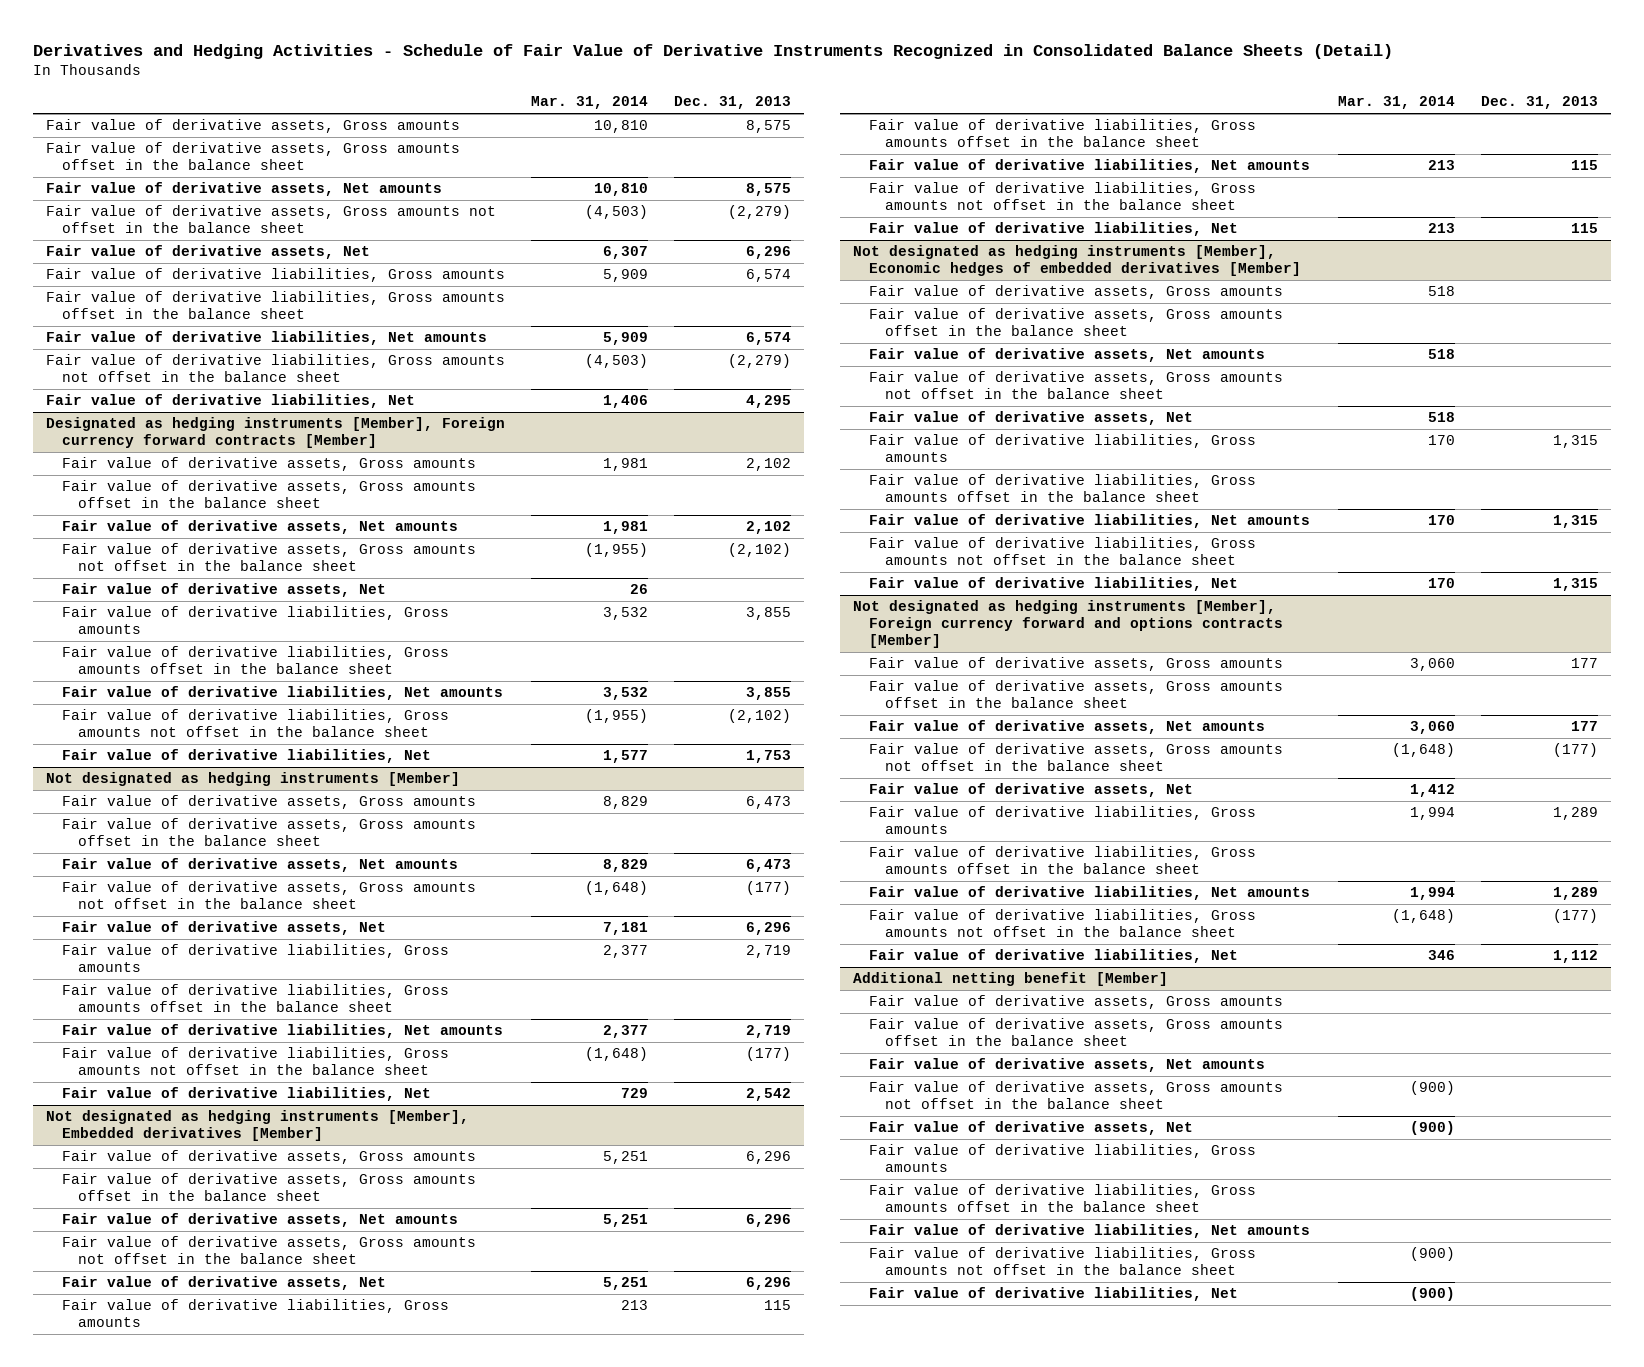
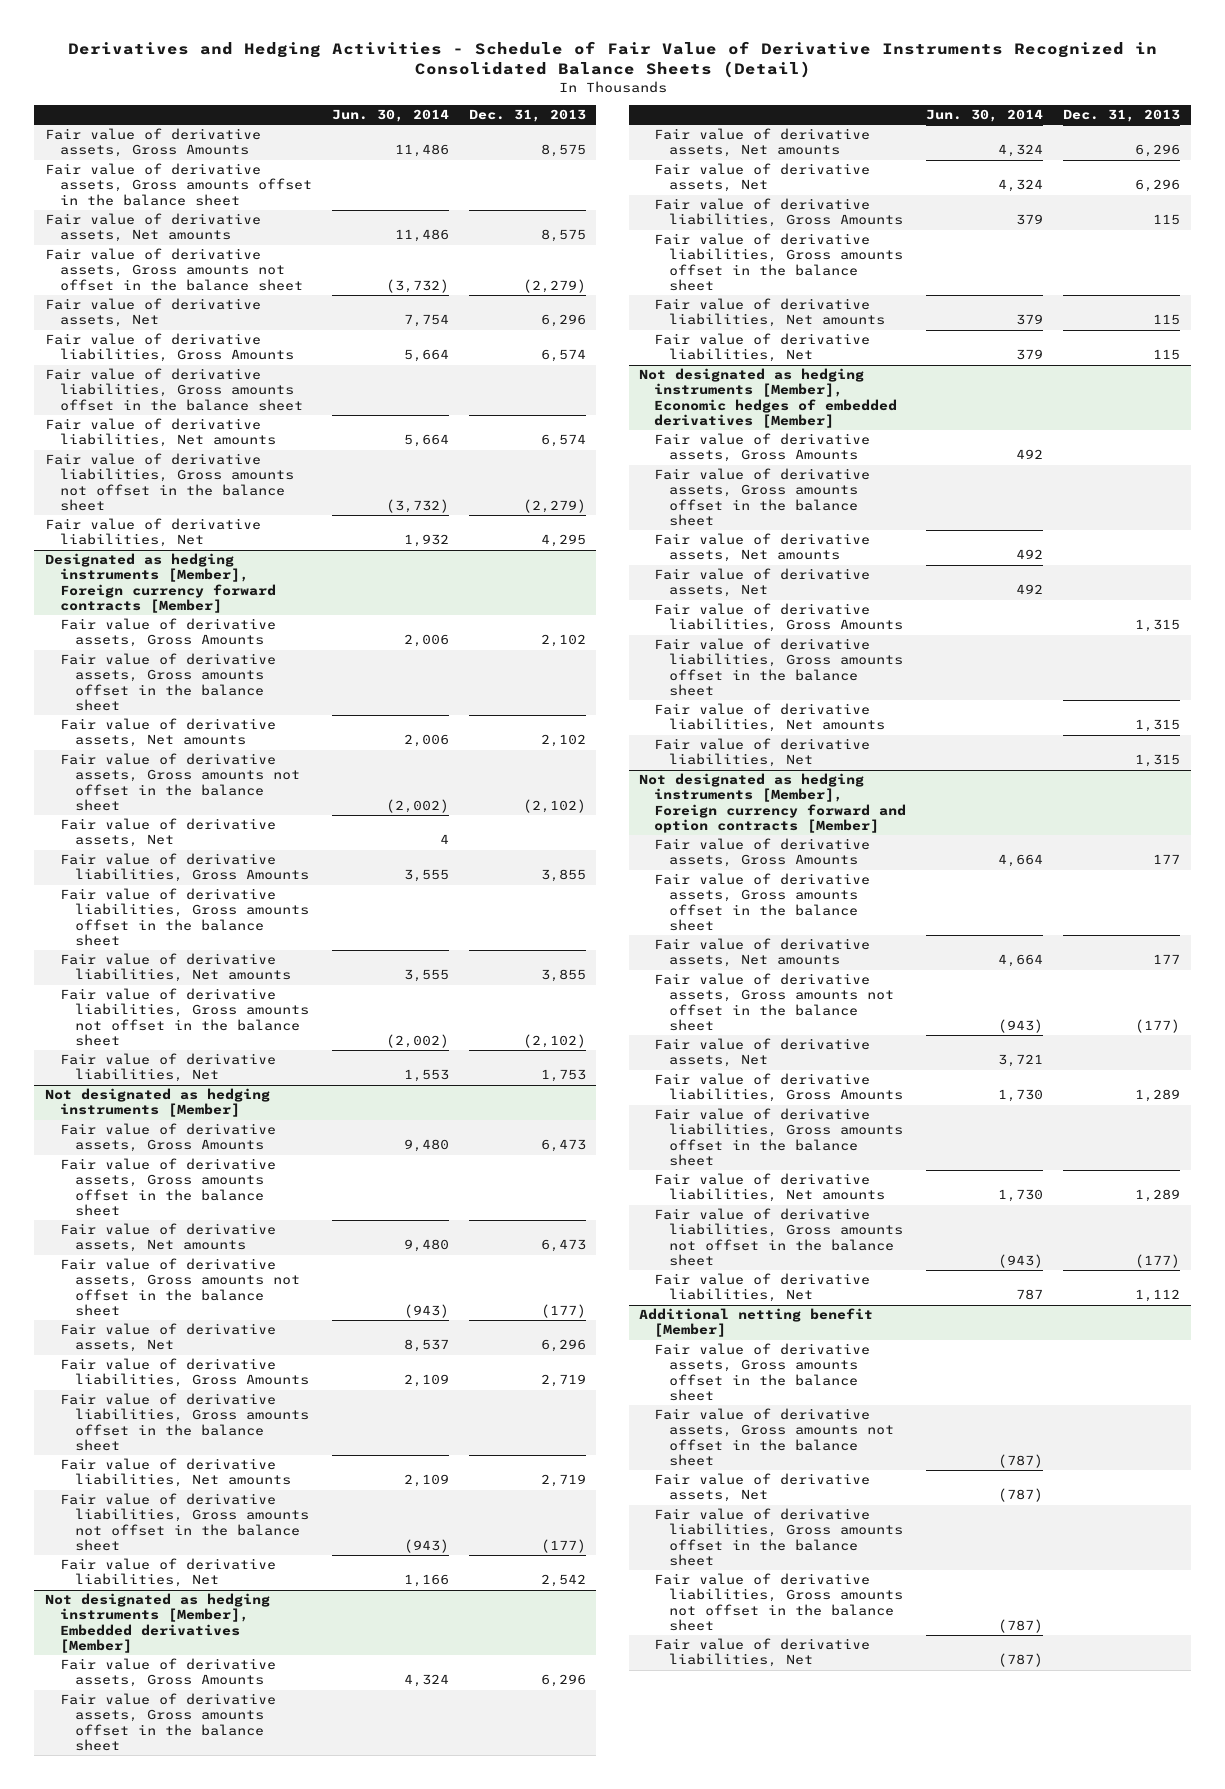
[530,96,648,110] Mar. 31, 2014 -> none
none -> [332,108,450,122] Jun. 30, 2014
[46,119,461,134] Fair value of derivative assets, Gross amounts -> [44,128,261,158] Fair value of derivative assets, Gross Amounts
[46,268,506,283] Fair value of derivative liabilities, Gross amounts -> [44,333,294,363] Fair value of derivative liabilities, Gross Amounts
[62,457,477,472] Fair value of derivative assets, Gross amounts -> [59,618,276,648] Fair value of derivative assets, Gross Amounts
[62,606,450,635] Fair value of derivative liabilities, Gross amounts -> [59,853,310,883] Fair value of derivative liabilities, Gross Amounts
[62,795,477,810] Fair value of derivative assets, Gross amounts -> [59,1123,276,1153] Fair value of derivative assets, Gross Amounts
[62,944,450,973] Fair value of derivative liabilities, Gross amounts -> [59,1358,310,1388] Fair value of derivative liabilities, Gross Amounts
[62,1150,477,1165] Fair value of derivative assets, Gross amounts -> [59,1658,276,1688] Fair value of derivative assets, Gross Amounts
[62,1236,477,1265] Fair value of derivative assets, Gross amounts not offset in the balance sheet -> none
[62,1299,450,1328] Fair value of derivative liabilities, Gross amounts -> [654,198,904,228] Fair value of derivative liabilities, Gross Amounts
[869,182,1257,211] Fair value of derivative liabilities, Gross amounts not offset in the balance sheet -> none
[869,285,1284,300] Fair value of derivative assets, Gross amounts -> [654,433,871,463] Fair value of derivative assets, Gross Amounts
[869,371,1284,400] Fair value of derivative assets, Gross amounts not offset in the balance sheet -> none
[869,434,1257,463] Fair value of derivative liabilities, Gross amounts -> [654,603,904,633] Fair value of derivative liabilities, Gross Amounts
[869,537,1257,566] Fair value of derivative liabilities, Gross amounts not offset in the balance sheet -> none
[853,600,1284,649] Not designated as hedging instruments [Member], Foreign currency forward and options contracts [Member] -> [638,773,907,833] Not designated as hedging instruments [Member], Foreign currency forward and option contracts [Member]
[869,657,1284,672] Fair value of derivative assets, Gross amounts -> [654,838,871,868] Fair value of derivative assets, Gross Amounts
[869,806,1257,835] Fair value of derivative liabilities, Gross amounts -> [654,1073,904,1103] Fair value of derivative liabilities, Gross Amounts
[869,995,1284,1010] Fair value of derivative assets, Gross amounts -> none
[869,1058,1266,1073] Fair value of derivative assets, Net amounts -> none
[869,1144,1257,1173] Fair value of derivative liabilities, Gross amounts -> none
[869,1224,1311,1239] Fair value of derivative liabilities, Net amounts -> none

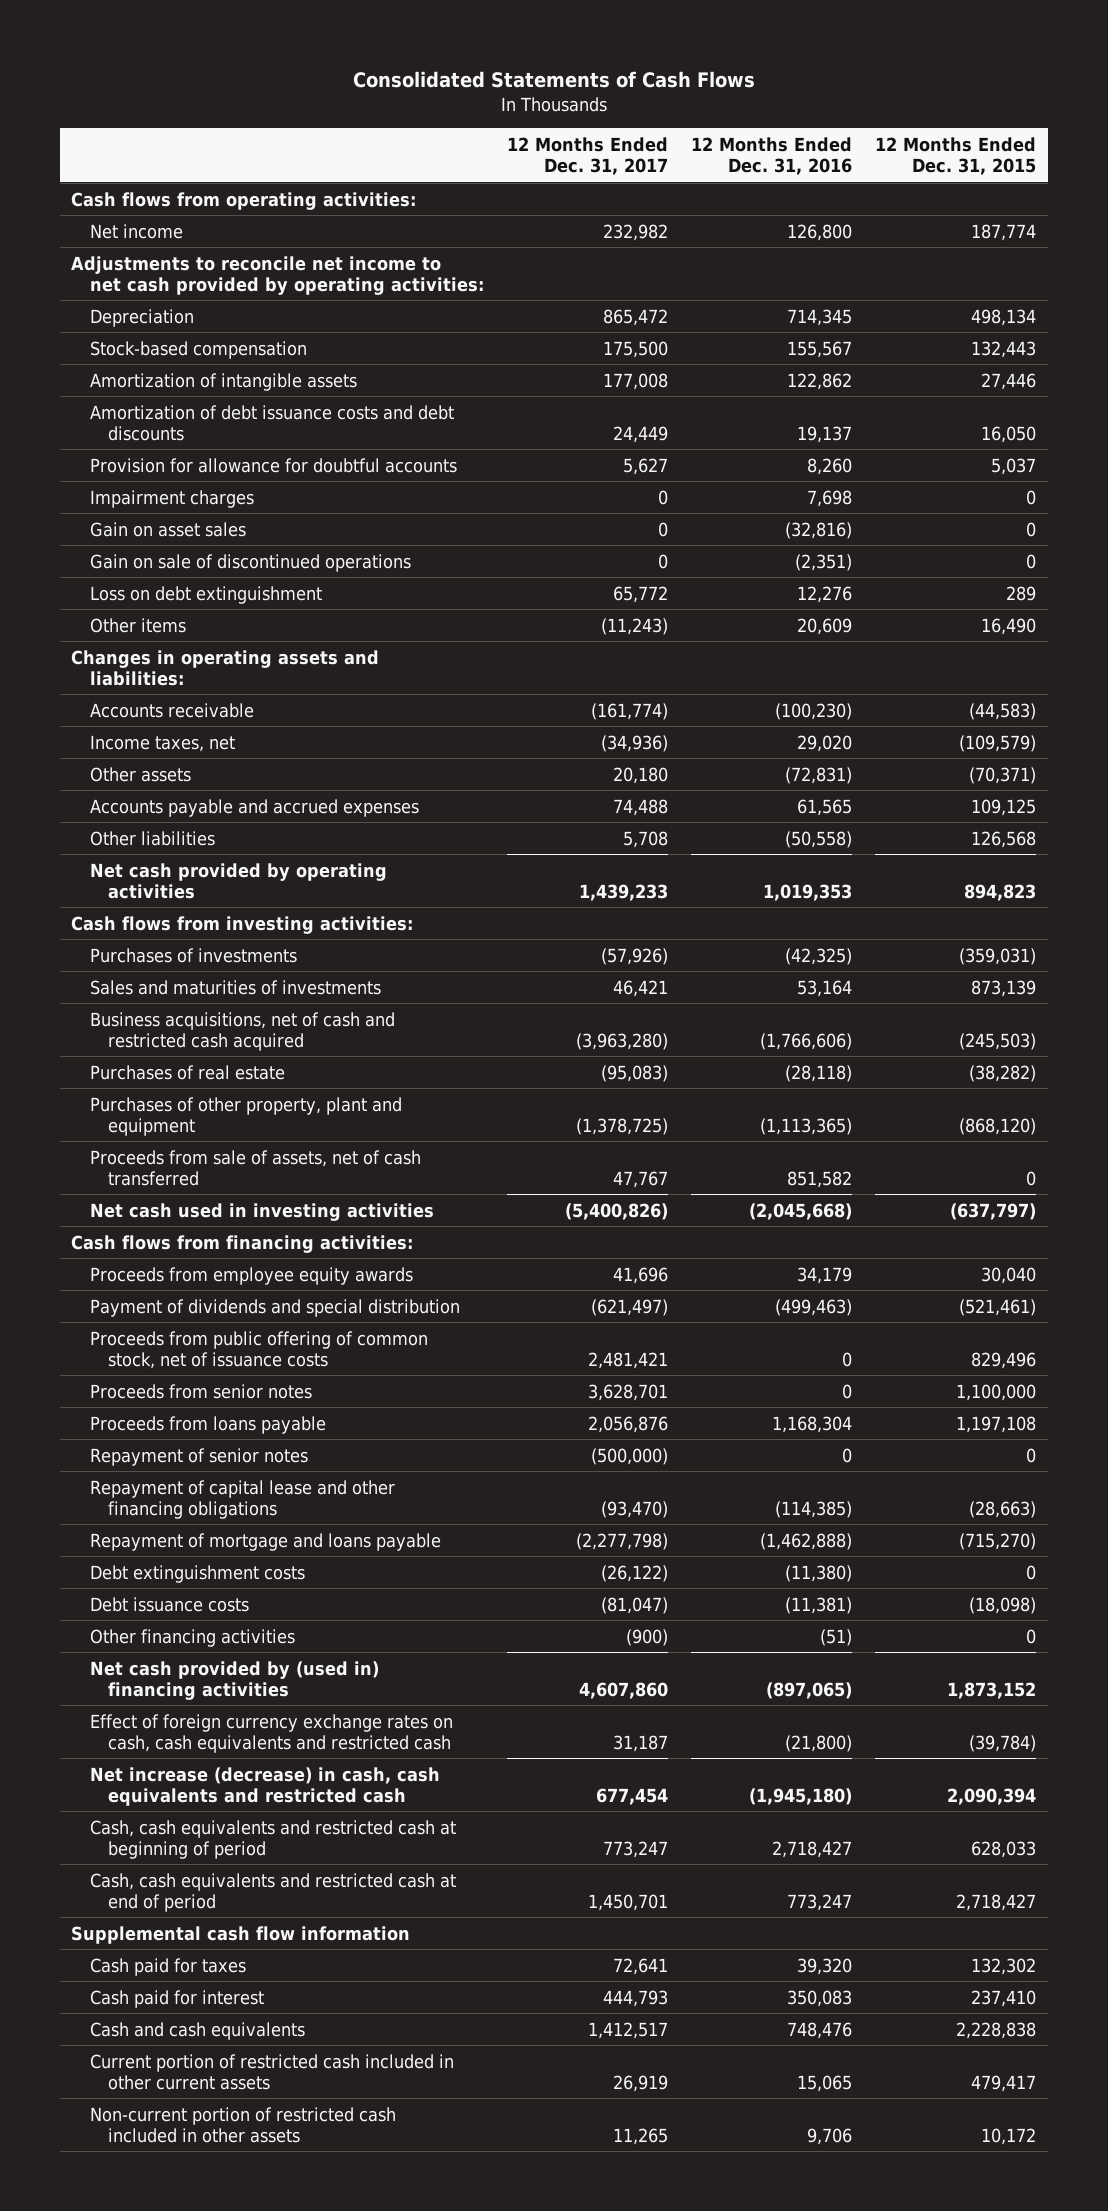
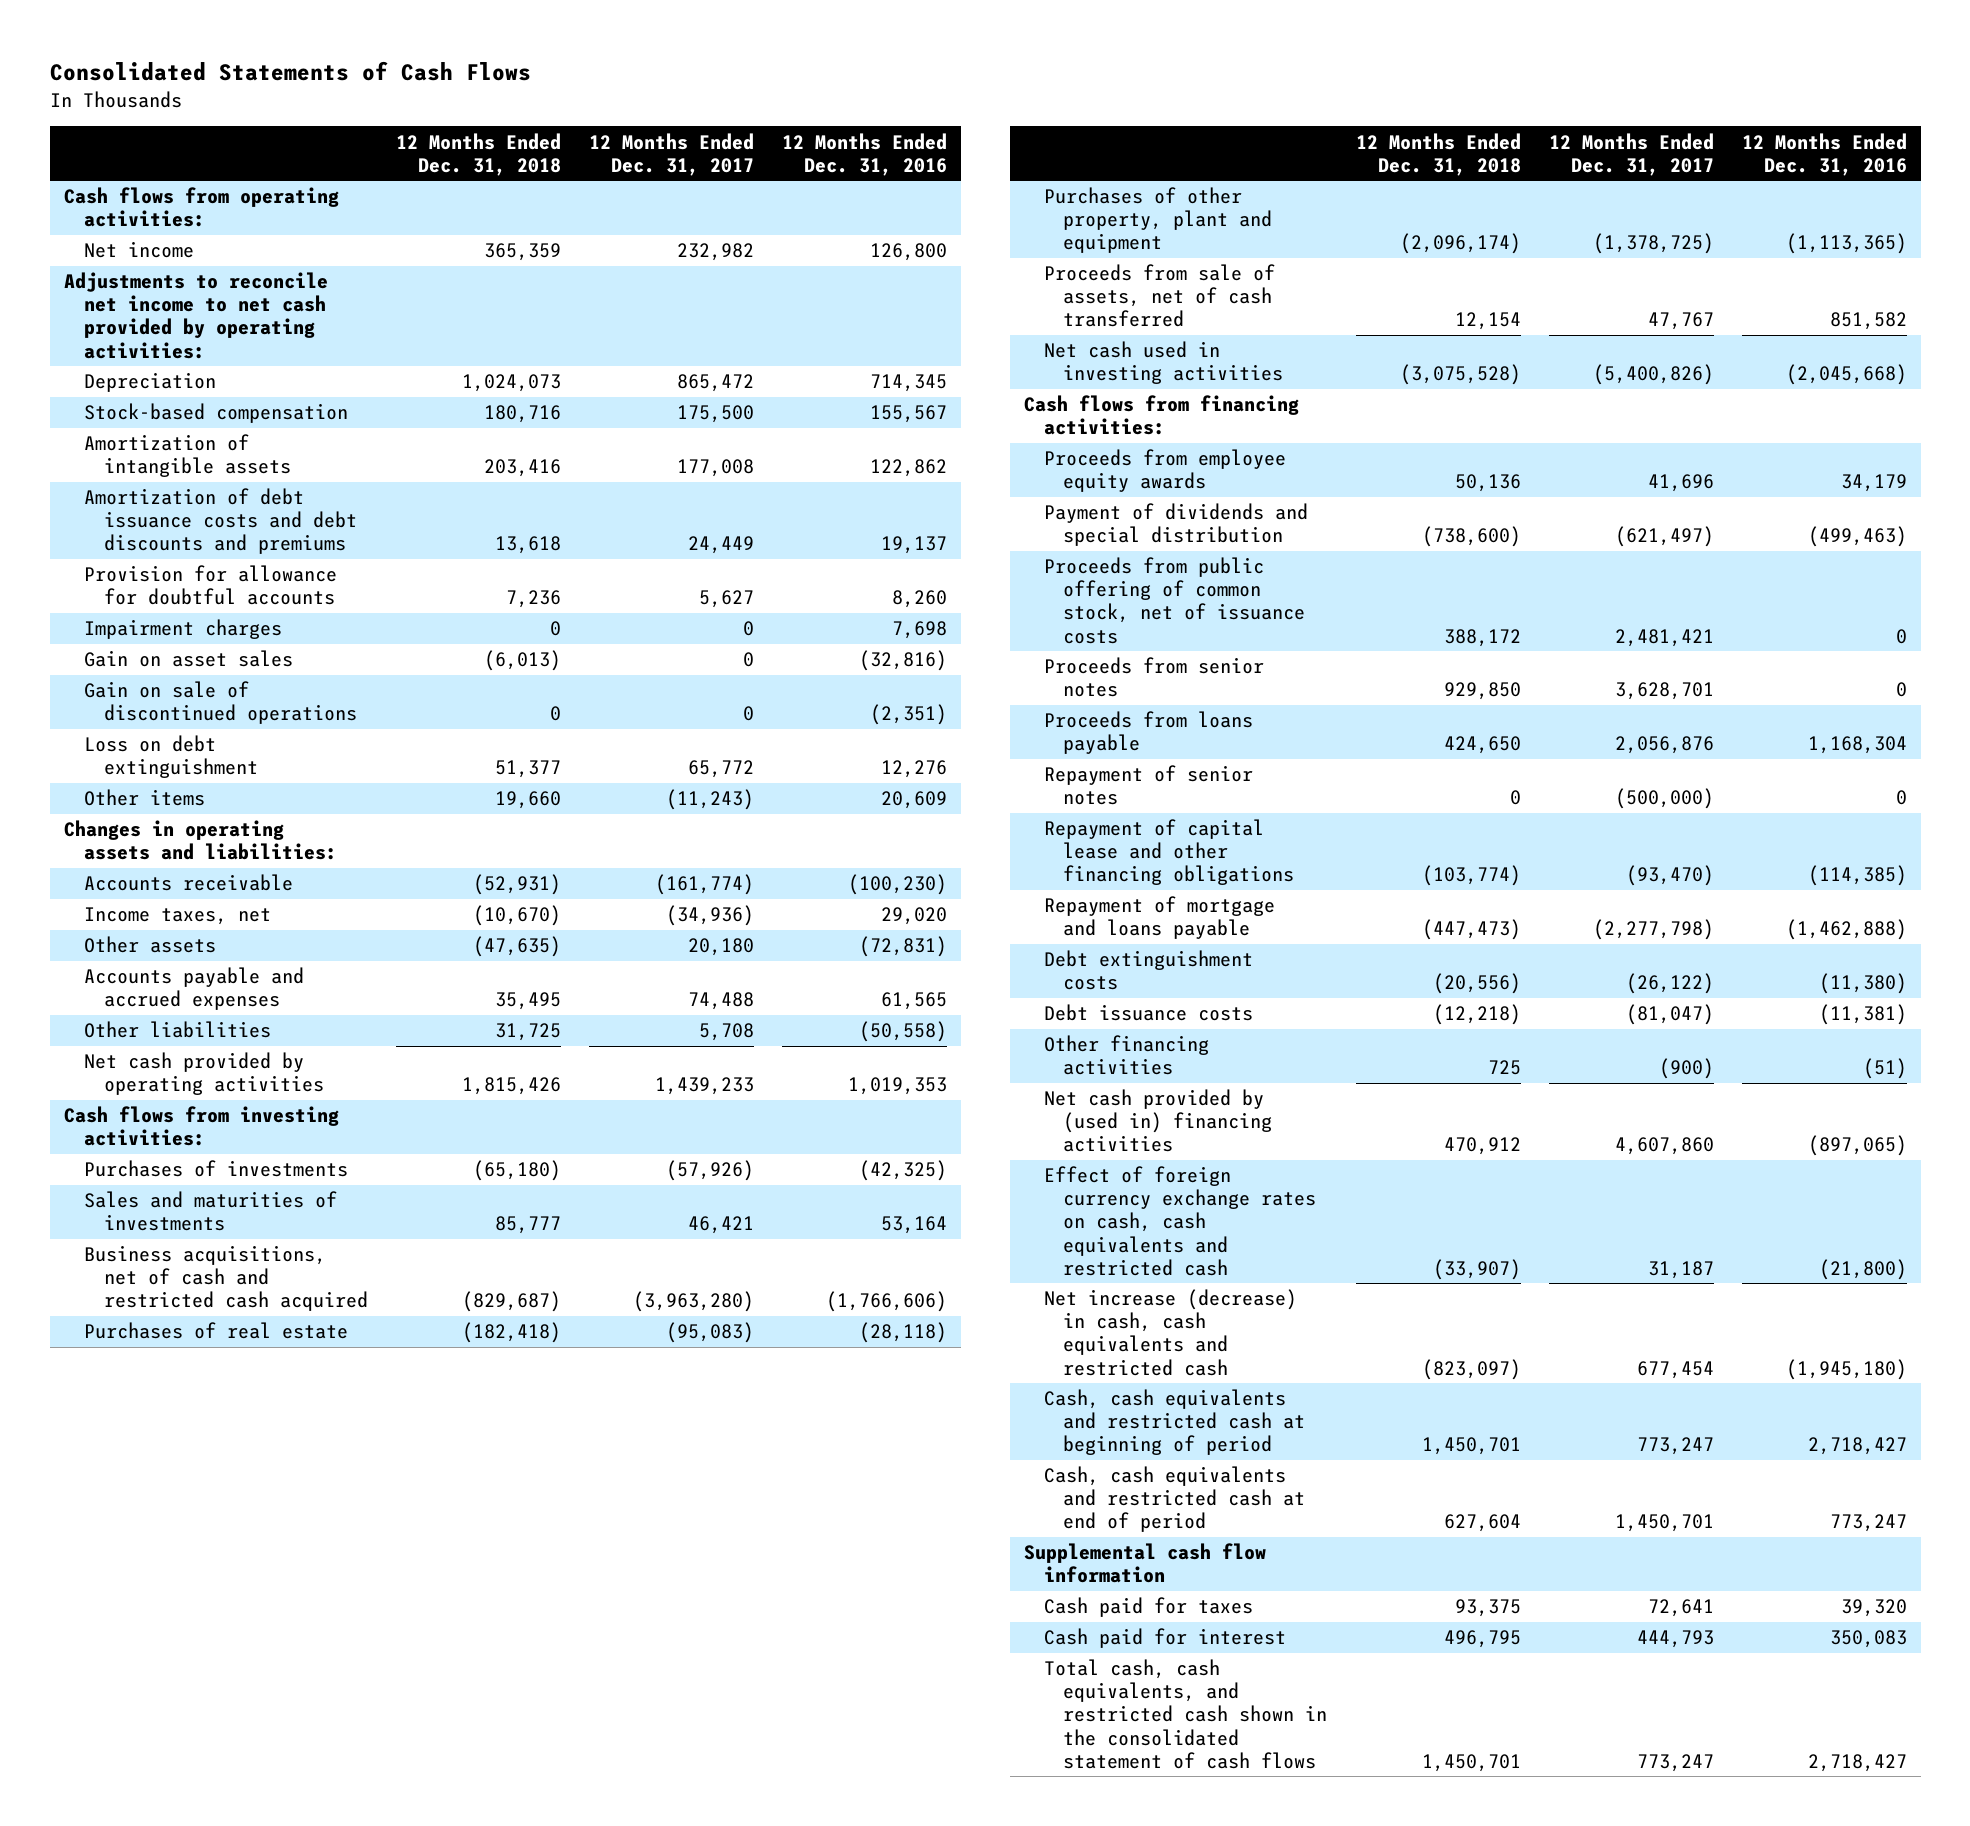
[875,136,1037,176] 12 Months Ended Dec. 31, 2015 -> none
none -> [395,132,561,176] 12 Months Ended Dec. 31, 2018
[89,404,454,441] Amortization of debt issuance costs and debt discounts -> [83,488,357,555] Amortization of debt issuance costs and debt discounts and premiums
[89,2021,305,2040] Cash and cash equivalents -> none
[89,2053,454,2090] Current portion of restricted cash included in other current assets -> none
[89,2106,396,2143] Non-current portion of restricted cash included in other assets -> none
none -> [1043,1659,1328,1769] Total cash, cash equivalents, and restricted cash shown in the consolidated statement of cash flows

